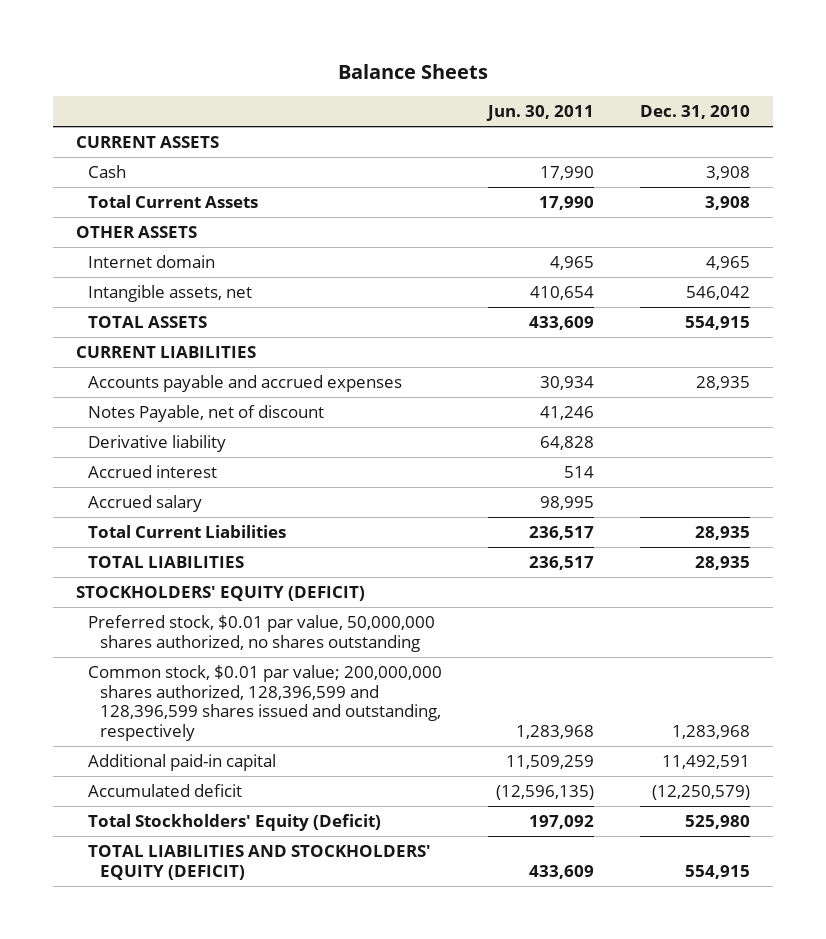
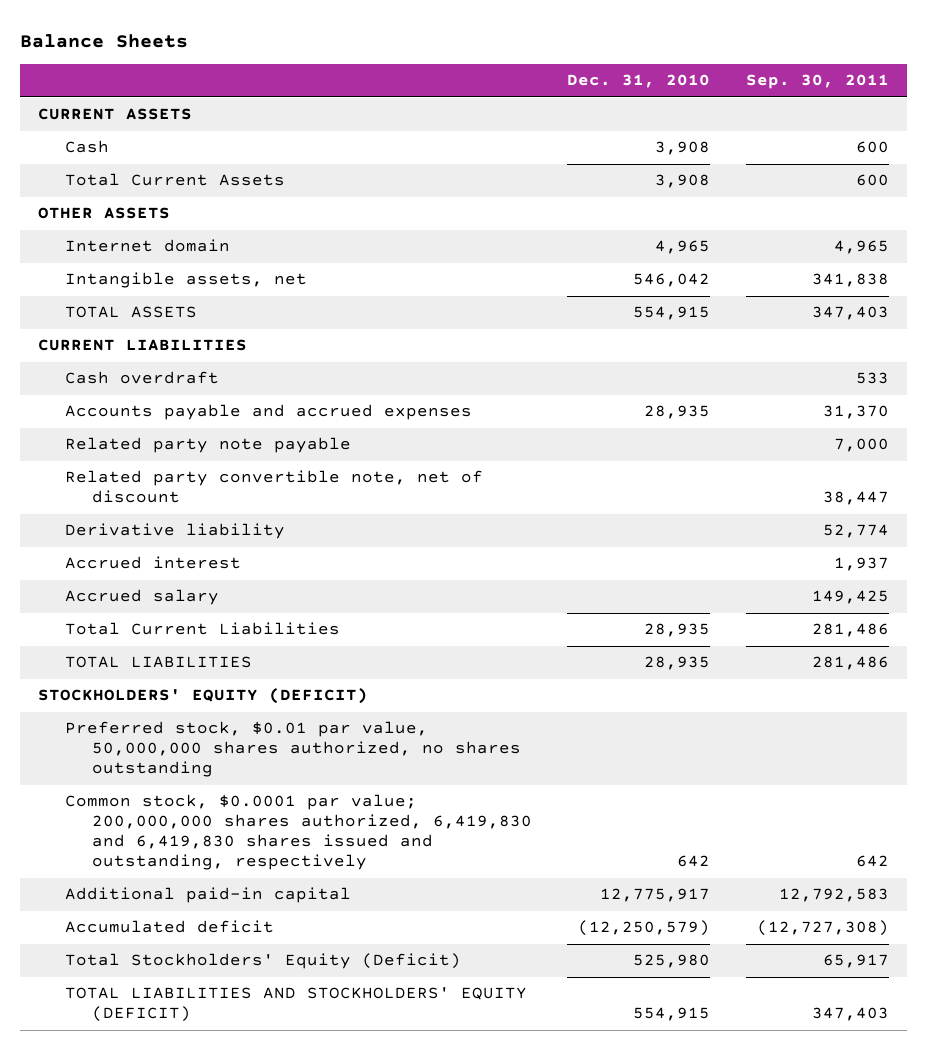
[485,105,594,122] Jun. 30, 2011 -> none
none -> [746,74,890,90] Sep. 30, 2011
none -> [64,371,219,385] Cash overdraft
[87,405,324,423] Notes Payable, net of discount -> [64,437,351,454] Related party note payable
none -> [64,470,483,504] Related party convertible note, net of discount
[87,665,442,741] Common stock, $0.01 par value; 200,000,000 shares authorized, 128,396,599 and 128,396,599 shares issued and outstanding, respectively -> [64,794,532,871] Common stock, $0.0001 par value; 200,000,000 shares authorized, 6,419,830 and 6,419,830 shares issued and outstanding, respectively
[672,724,751,739] 1,283,968 -> [677,855,711,868] 642
[662,755,751,770] 11,492,591 -> [600,888,711,903] 12,775,917

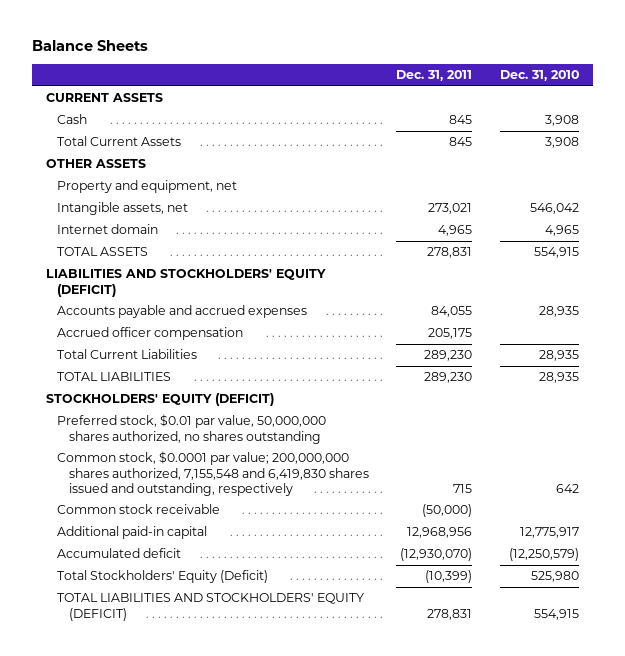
[746,74,890,90] Sep. 30, 2011 -> none
none -> [396,69,473,81] Dec. 31, 2011
none -> [57,180,238,194] Property and equipment, net
[64,239,230,253] Internet domain -> [57,224,159,235] Internet domain
[37,339,247,352] CURRENT LIABILITIES -> none
[64,371,219,385] Cash overdraft -> none
none -> [45,269,326,297] LIABILITIES AND STOCKHOLDERS' EQUITY (DEFICIT)
[64,437,351,454] Related party note payable -> none
[64,470,483,504] Related party convertible note, net of discount -> none
[64,523,285,540] Derivative liability -> none
[64,556,241,570] Accrued interest -> none
[64,589,219,606] Accrued salary -> [57,327,244,341] Accrued officer compensation
[64,794,532,871] Common stock, $0.0001 par value; 200,000,000 shares authorized, 6,419,830 and 6,419,830 shares issued and outstanding, respectively -> [57,451,369,496] Common stock, $0.0001 par value; 200,000,000 shares authorized, 7,155,548 and 6,419,830 shares issued and outstanding, respectively
none -> [57,504,221,515] Common stock receivable

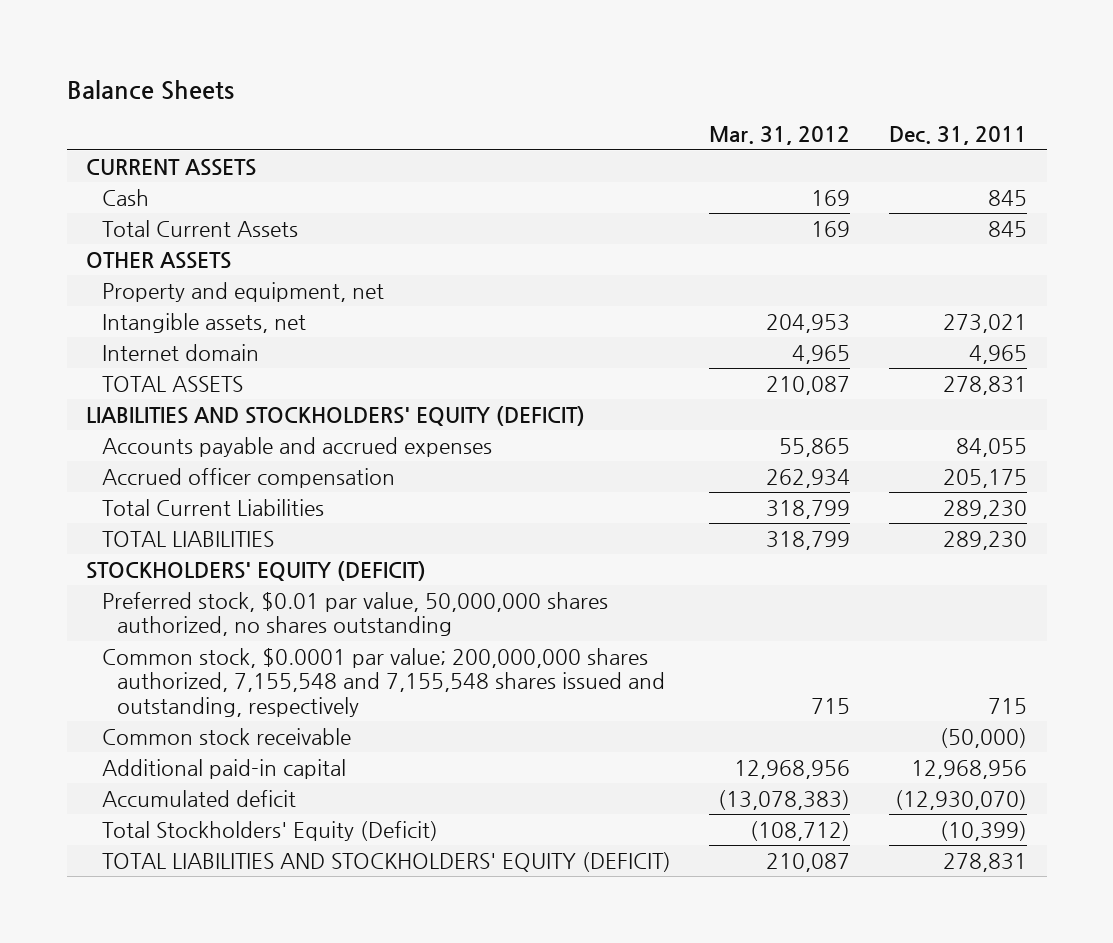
[500,69,580,81] Dec. 31, 2010 -> none
none -> [709,126,851,146] Mar. 31, 2012
[57,451,369,496] Common stock, $0.0001 par value; 200,000,000 shares authorized, 7,155,548 and 6,419,830 shares issued and outstanding, respectively -> [101,647,666,717] Common stock, $0.0001 par value; 200,000,000 shares authorized, 7,155,548 and 7,155,548 shares issued and outstanding, respectively

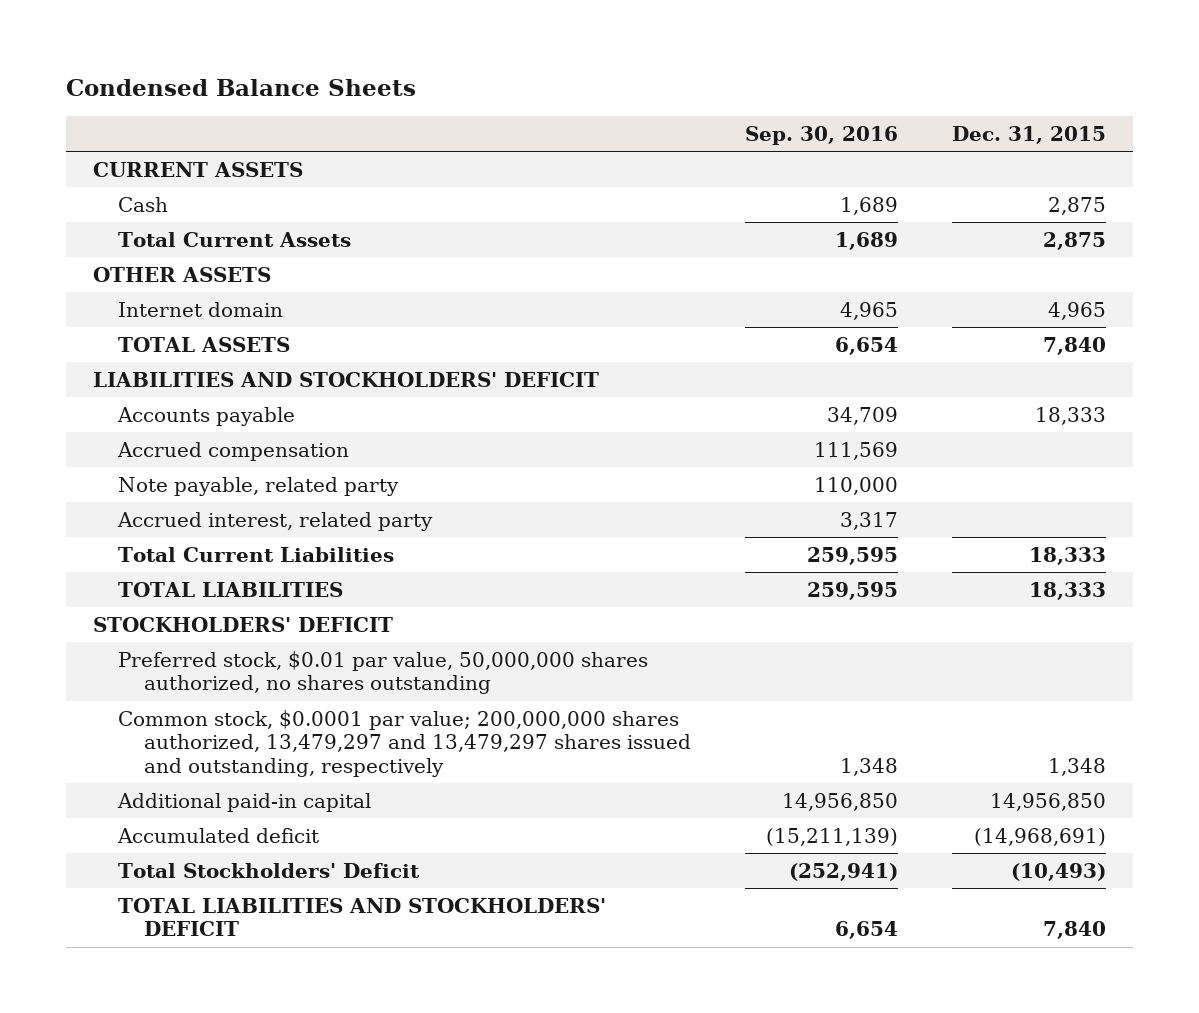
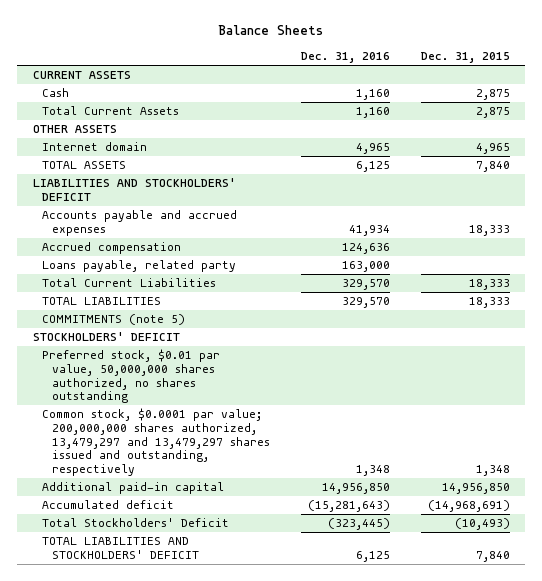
[65,79,416,97] Condensed Balance Sheets -> [218,25,324,36] Balance Sheets
[745,125,899,145] Sep. 30, 2016 -> none
none -> [300,52,390,64] Dec. 31, 2016
[117,406,296,426] Accounts payable -> [42,210,238,236] Accounts payable and accrued expenses
[117,511,434,531] Accrued interest, related party -> none
[118,476,400,496] Note payable, related party -> [42,260,237,273] Loans payable, related party
none -> [42,314,186,326] COMMITMENTS (note 5)

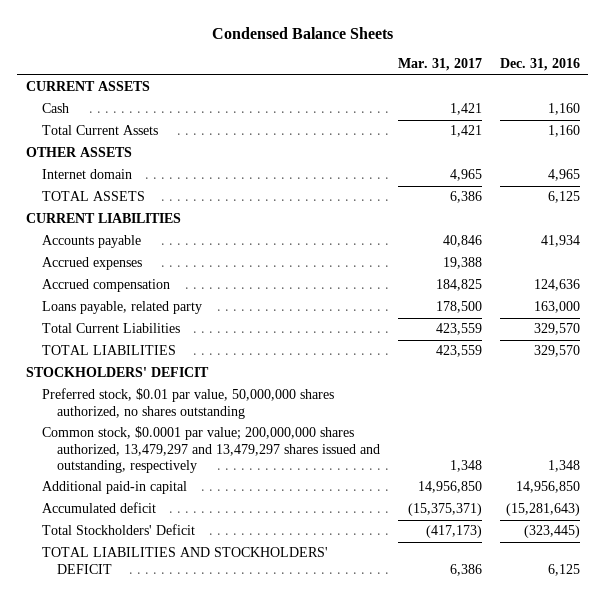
[218,25,324,36] Balance Sheets -> [211,26,393,39] Condensed Balance Sheets
[420,52,510,64] Dec. 31, 2015 -> none
none -> [398,58,483,72] Mar. 31, 2017
[32,178,236,201] LIABILITIES AND STOCKHOLDERS' DEFICIT -> none
none -> [25,213,181,224] CURRENT LIABILITIES
[42,210,238,236] Accounts payable and accrued expenses -> [41,235,141,249] Accounts payable
none -> [41,257,142,271] Accrued expenses
[42,314,186,326] COMMITMENTS (note 5) -> none

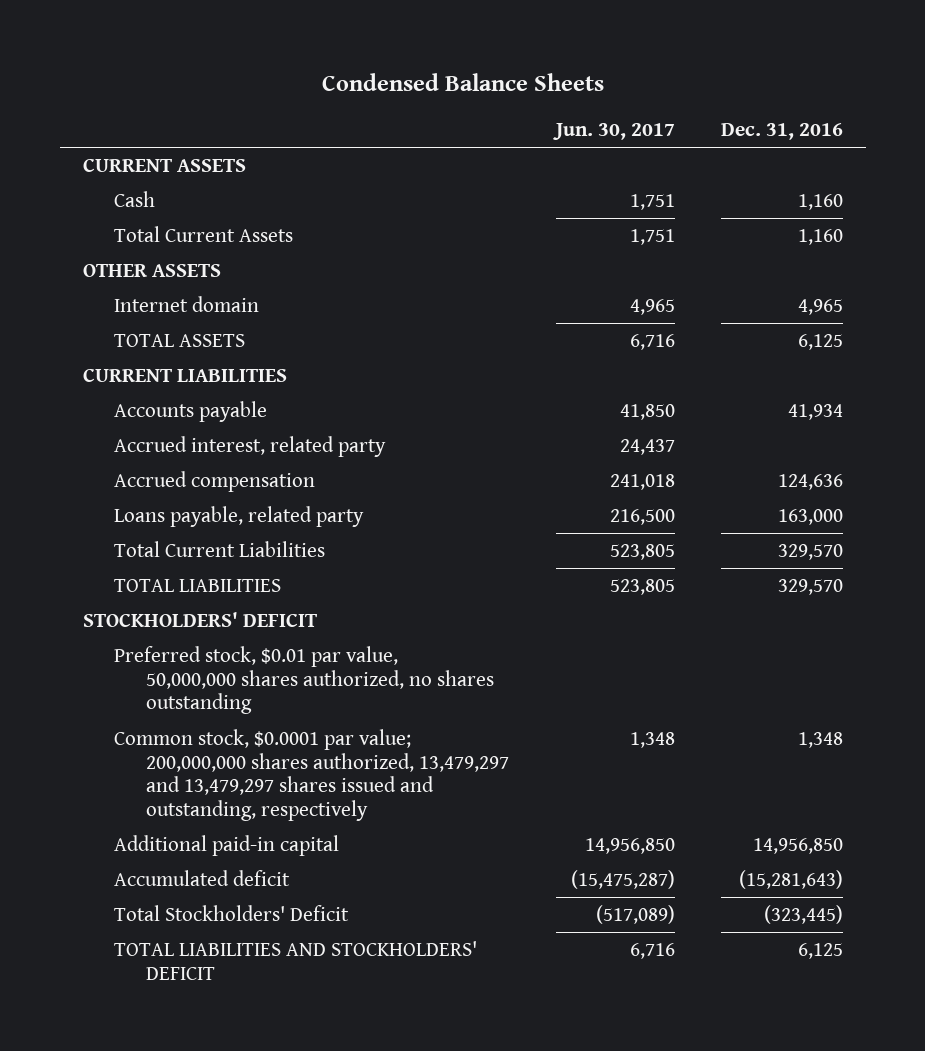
[398,58,483,72] Mar. 31, 2017 -> none
none -> [552,122,675,140] Jun. 30, 2017
[41,257,142,271] Accrued expenses -> [114,435,387,457] Accrued interest, related party

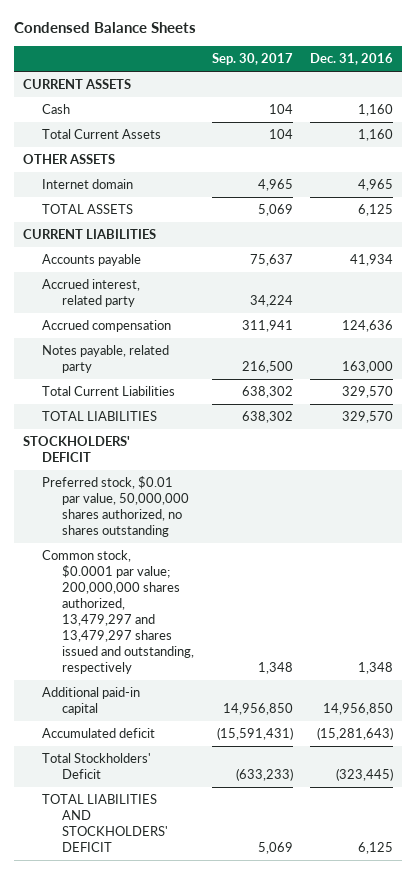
[552,122,675,140] Jun. 30, 2017 -> none
none -> [211,53,293,66] Sep. 30, 2017
[114,505,365,527] Loans payable, related party -> [42,345,170,374] Notes payable, related party

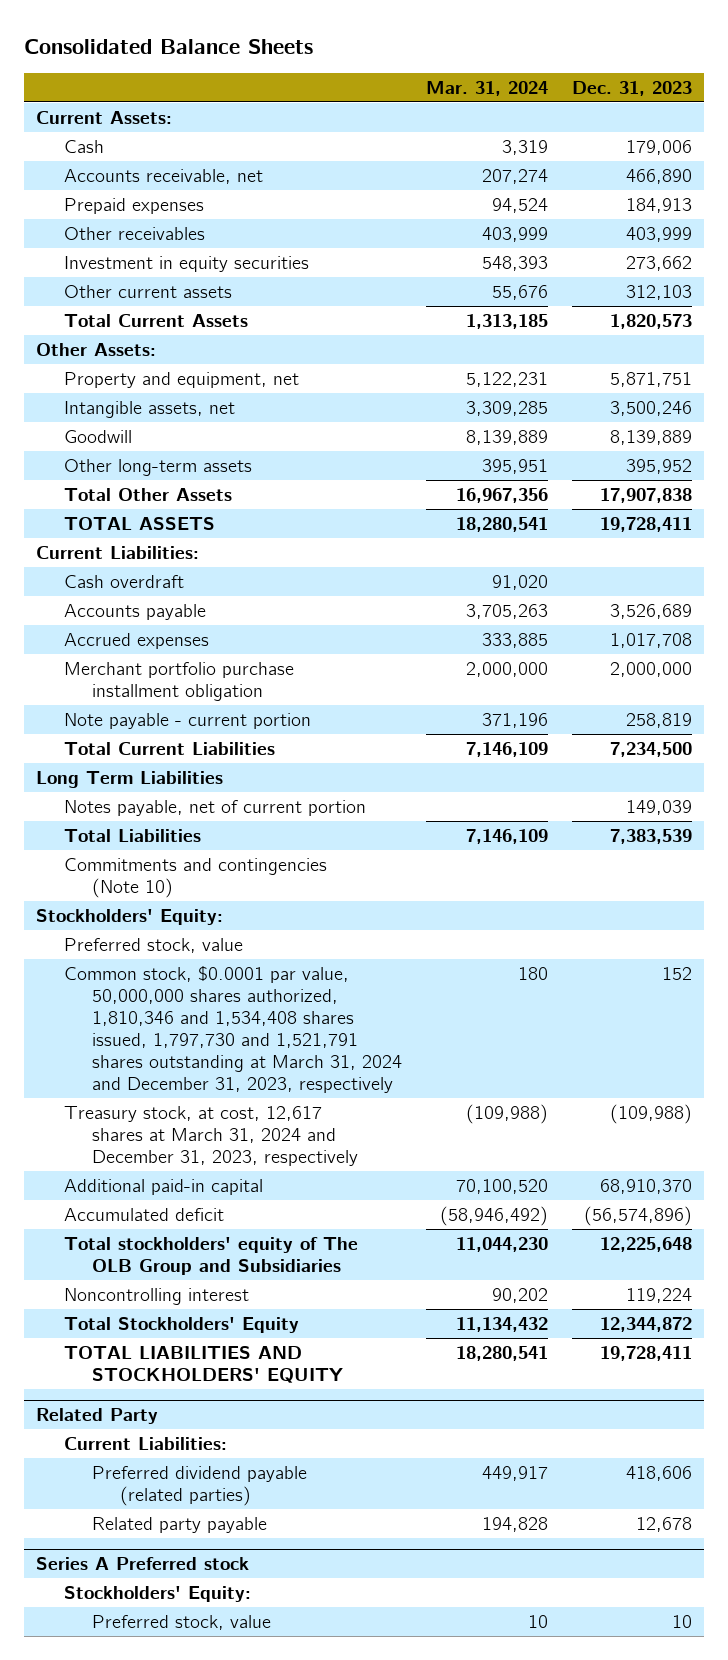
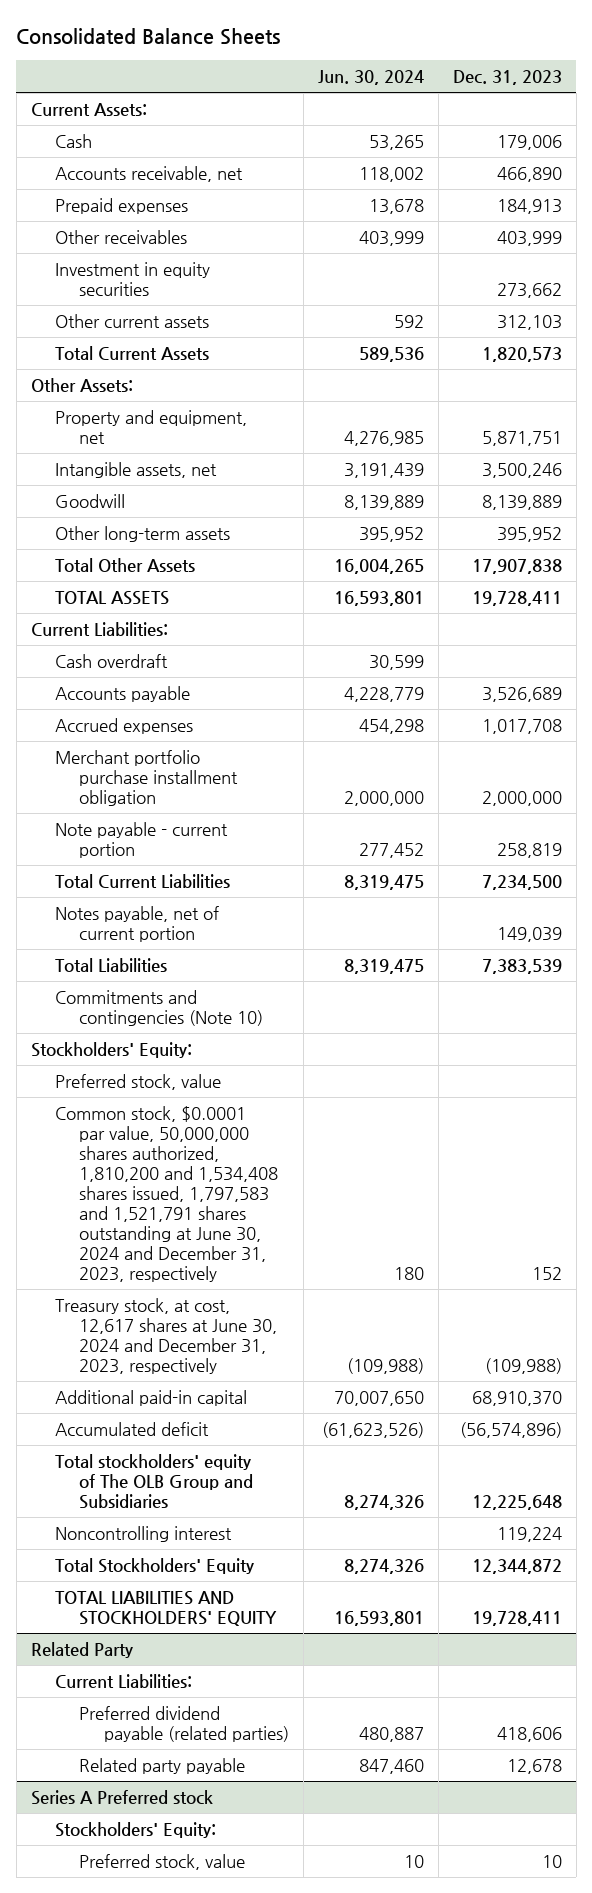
[426,80,549,96] Mar. 31, 2024 -> none
none -> [317,70,424,86] Jun. 30, 2024
[36,771,224,789] Long Term Liabilities -> none
[63,966,402,1094] Common stock, $0.0001 par value, 50,000,000 shares authorized, 1,810,346 and 1,534,408 shares issued, 1,797,730 and 1,521,791 shares outstanding at March 31, 2024 and December 31, 2023, respectively -> [55,1106,279,1282] Common stock, $0.0001 par value, 50,000,000 shares authorized, 1,810,200 and 1,534,408 shares issued, 1,797,583 and 1,521,791 shares outstanding at June 30, 2024 and December 31, 2023, respectively
[63,1106,358,1167] Treasury stock, at cost, 12,617 shares at March 31, 2024 and December 31, 2023, respectively -> [55,1298,278,1375] Treasury stock, at cost, 12,617 shares at June 30, 2024 and December 31, 2023, respectively

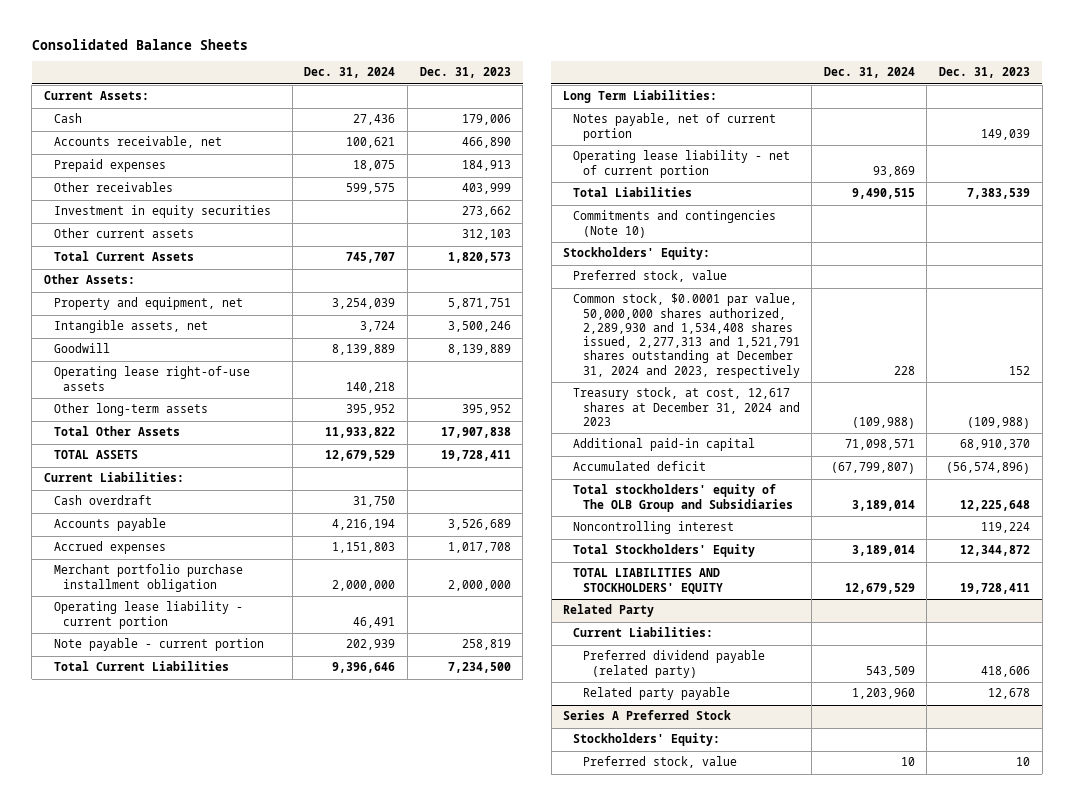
[317,70,424,86] Jun. 30, 2024 -> none
none -> [304,67,396,79] Dec. 31, 2024
none -> [53,366,250,391] Operating lease right-of-use assets
none -> [53,601,243,629] Operating lease liability - current portion
none -> [563,90,718,104] Long Term Liabilities:
none -> [572,150,790,178] Operating lease liability - net of current portion
[55,1106,279,1282] Common stock, $0.0001 par value, 50,000,000 shares authorized, 1,810,200 and 1,534,408 shares issued, 1,797,583 and 1,521,791 shares outstanding at June 30, 2024 and December 31, 2023, respectively -> [572,293,800,378] Common stock, $0.0001 par value, 50,000,000 shares authorized, 2,289,930 and 1,534,408 shares issued, 2,277,313 and 1,521,791 shares outstanding at December 31, 2024 and 2023, respectively
[55,1298,278,1375] Treasury stock, at cost, 12,617 shares at June 30, 2024 and December 31, 2023, respectively -> [572,387,800,426] Treasury stock, at cost, 12,617 shares at December 31, 2024 and 2023
[79,1706,289,1743] Preferred dividend payable (related parties) -> [582,650,765,678] Preferred dividend payable (related party)
[30,1790,213,1806] Series A Preferred stock -> [563,710,732,721] Series A Preferred Stock

